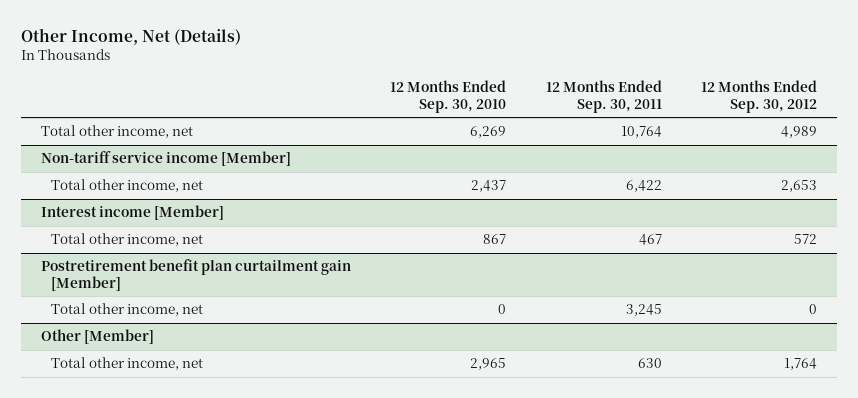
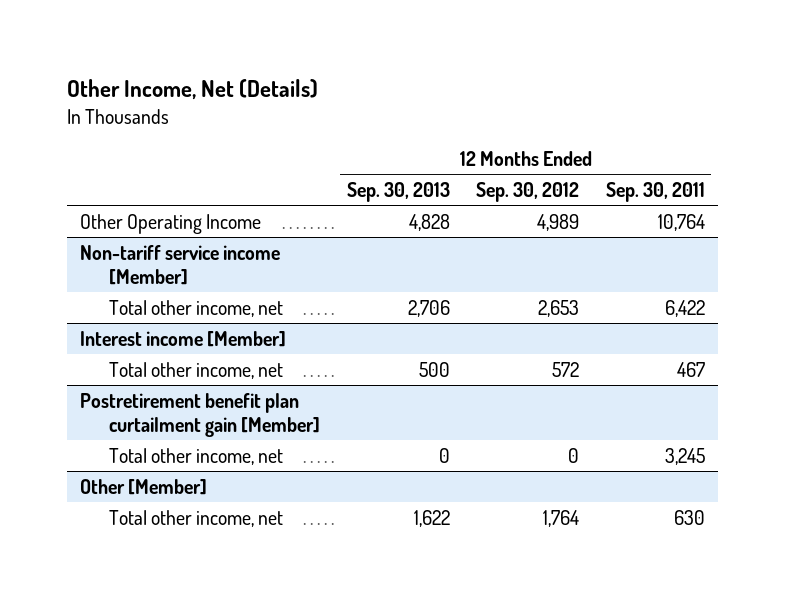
[390,79,507,113] 12 Months Ended Sep. 30, 2010 -> none
none -> [346,181,450,202] Sep. 30, 2013
[41,125,194,139] Total other income, net -> [79,213,261,234] Other Operating Income

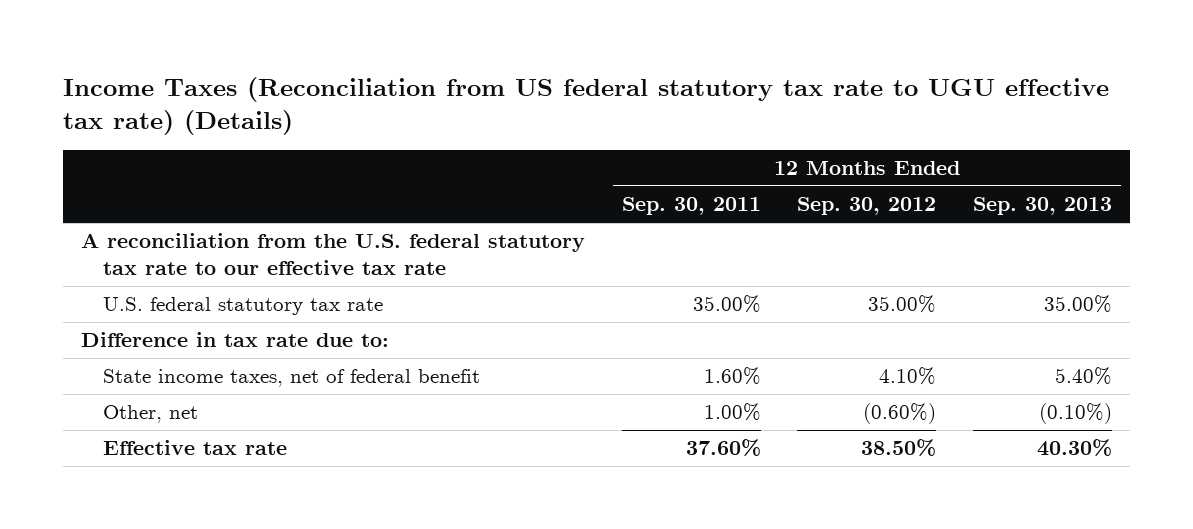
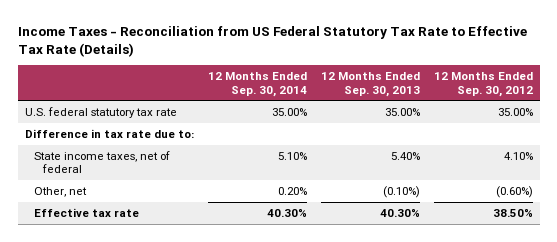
[62,76,1109,135] Income Taxes (Reconciliation from US federal statutory tax rate to UGU effective tax rate) (Details) -> [17,25,527,57] Income Taxes - Reconciliation from US Federal Statutory Tax Rate to Effective Tax Rate (Details)
[621,197,761,216] Sep. 30, 2011 -> none
none -> [207,72,307,97] 12 Months Ended Sep. 30, 2014
[81,233,586,275] A reconciliation from the U.S. federal statutory tax rate to our effective tax rate -> none
[102,369,480,388] State income taxes, net of federal benefit -> [33,150,170,174] State income taxes, net of federal

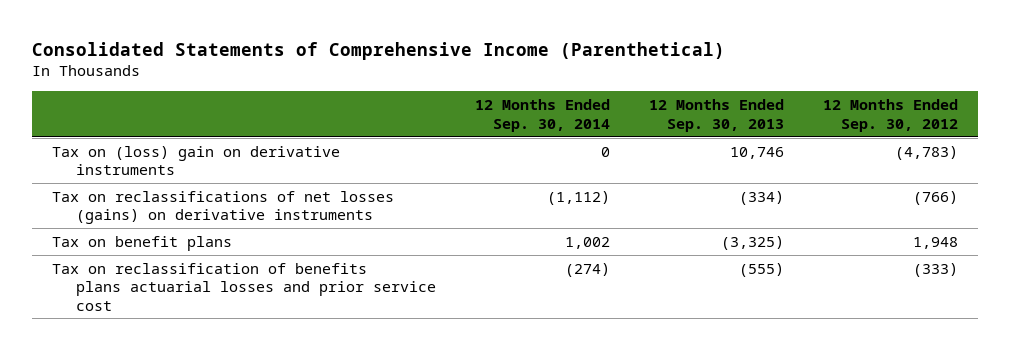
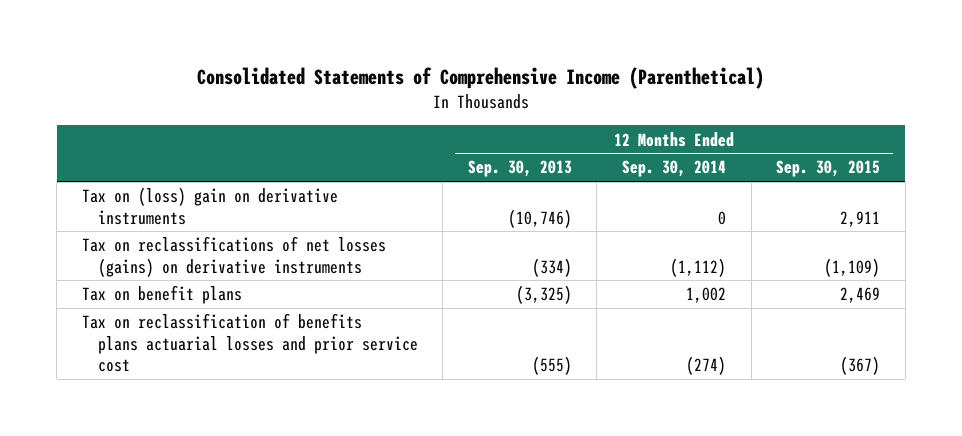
[823,99,959,132] 12 Months Ended Sep. 30, 2012 -> none
none -> [776,160,881,178] Sep. 30, 2015
[730,146,785,159] 10,746 -> [507,208,572,228] (10,746)

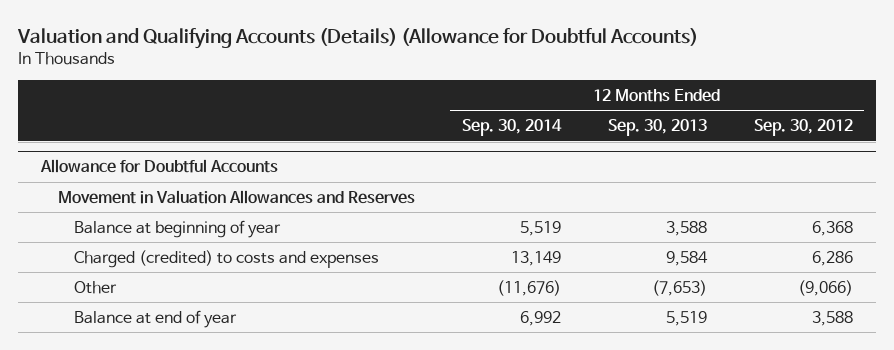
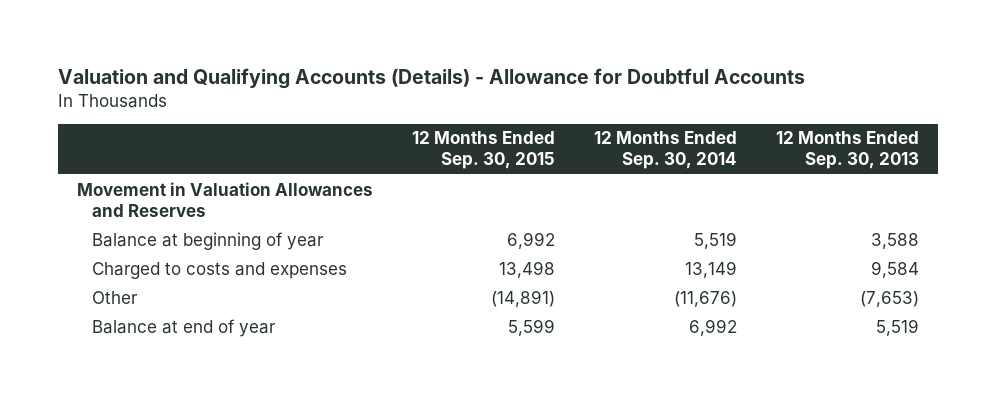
[16,27,698,49] Valuation and Qualifying Accounts (Details) (Allowance for Doubtful Accounts) -> [57,67,805,89] Valuation and Qualifying Accounts (Details) - Allowance for Doubtful Accounts
[753,119,853,137] Sep. 30, 2012 -> none
none -> [412,131,556,170] 12 Months Ended Sep. 30, 2015
[40,159,279,174] Allowance for Doubtful Accounts -> none
[74,249,380,268] Charged (credited) to costs and expenses -> [92,261,348,279] Charged to costs and expenses

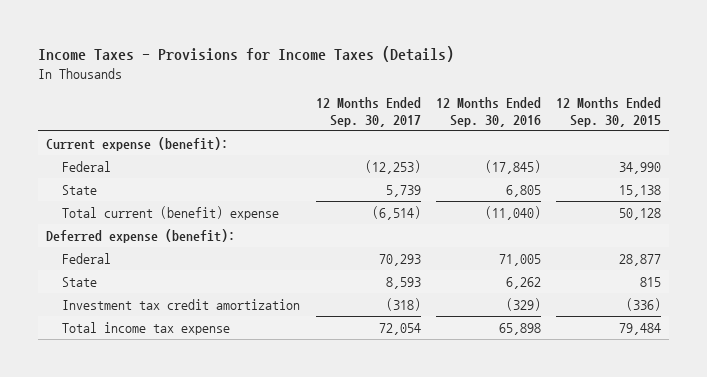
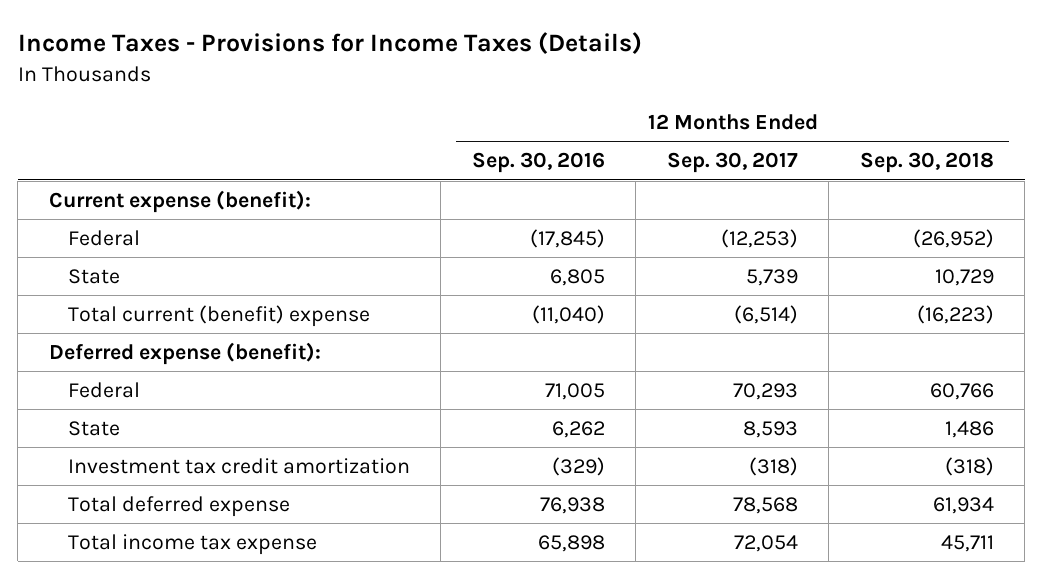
[556,97,662,127] 12 Months Ended Sep. 30, 2015 -> none
none -> [859,152,994,174] Sep. 30, 2018
none -> [67,496,290,518] Total deferred expense

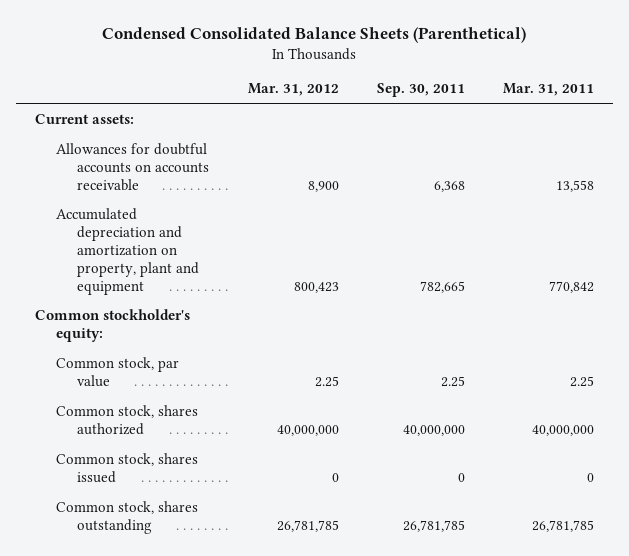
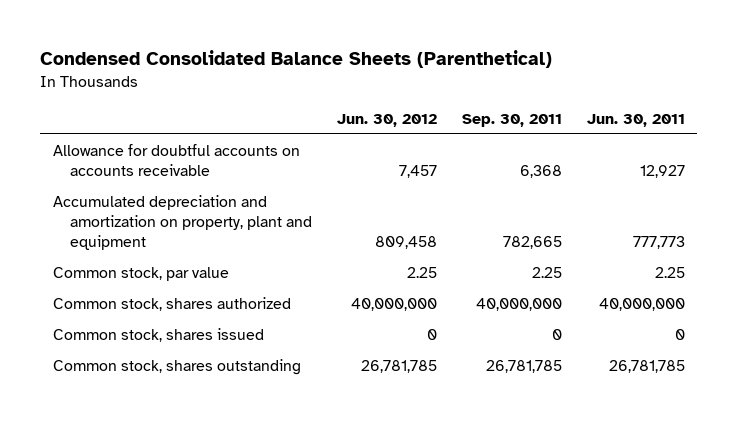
[247,83,339,97] Mar. 31, 2012 -> none
[503,83,595,97] Mar. 31, 2011 -> none
none -> [336,113,437,127] Jun. 30, 2012
none -> [586,113,685,127] Jun. 30, 2011
[34,113,134,124] Current assets: -> none
[55,142,210,191] Allowances for doubtful accounts on accounts receivable -> [52,143,300,176] Allowance for doubtful accounts on accounts receivable
[34,308,190,342] Common stockholder's equity: -> none

